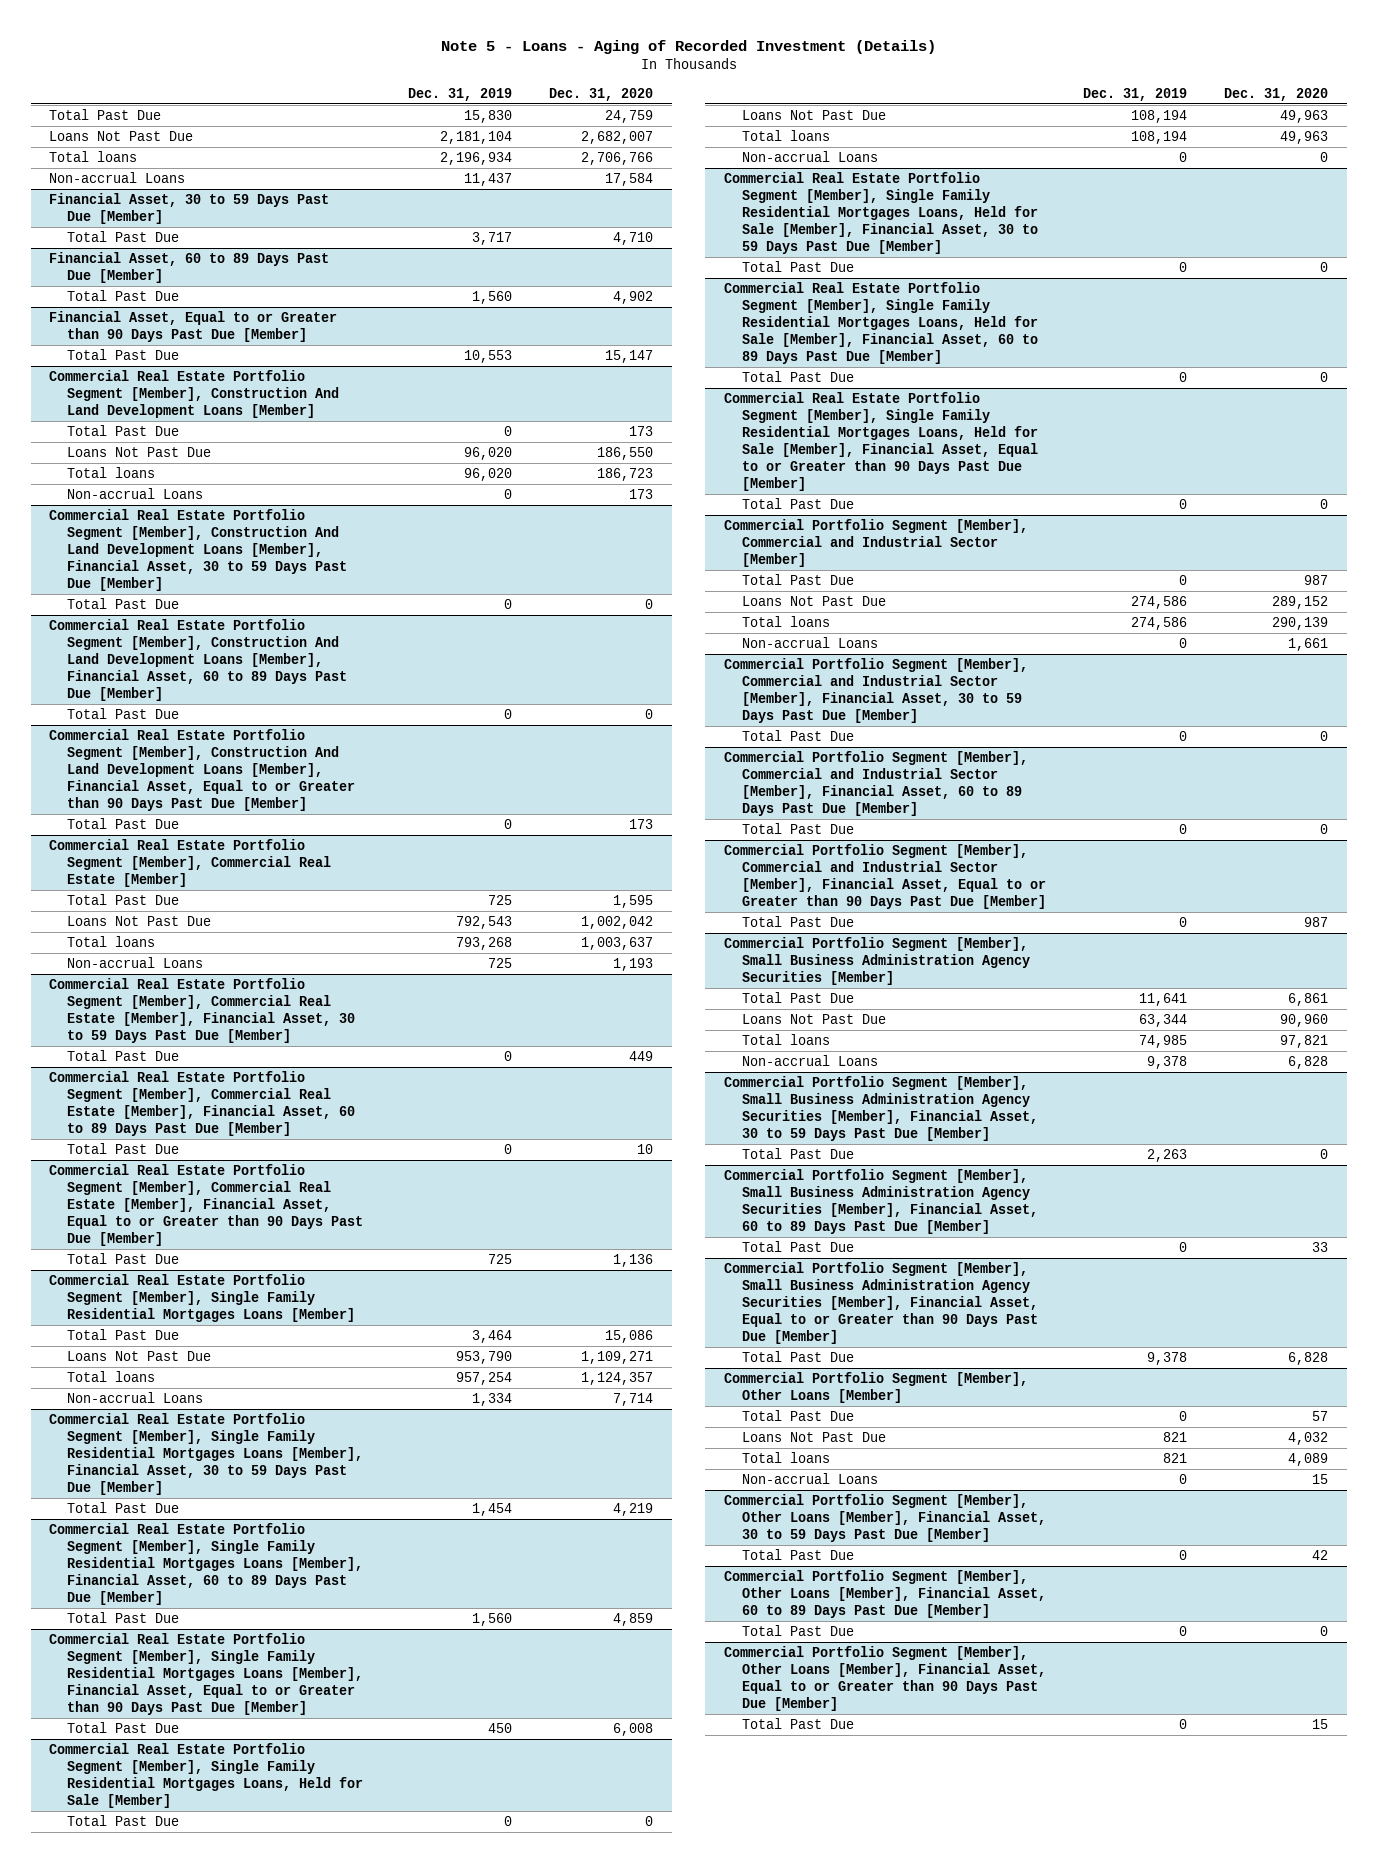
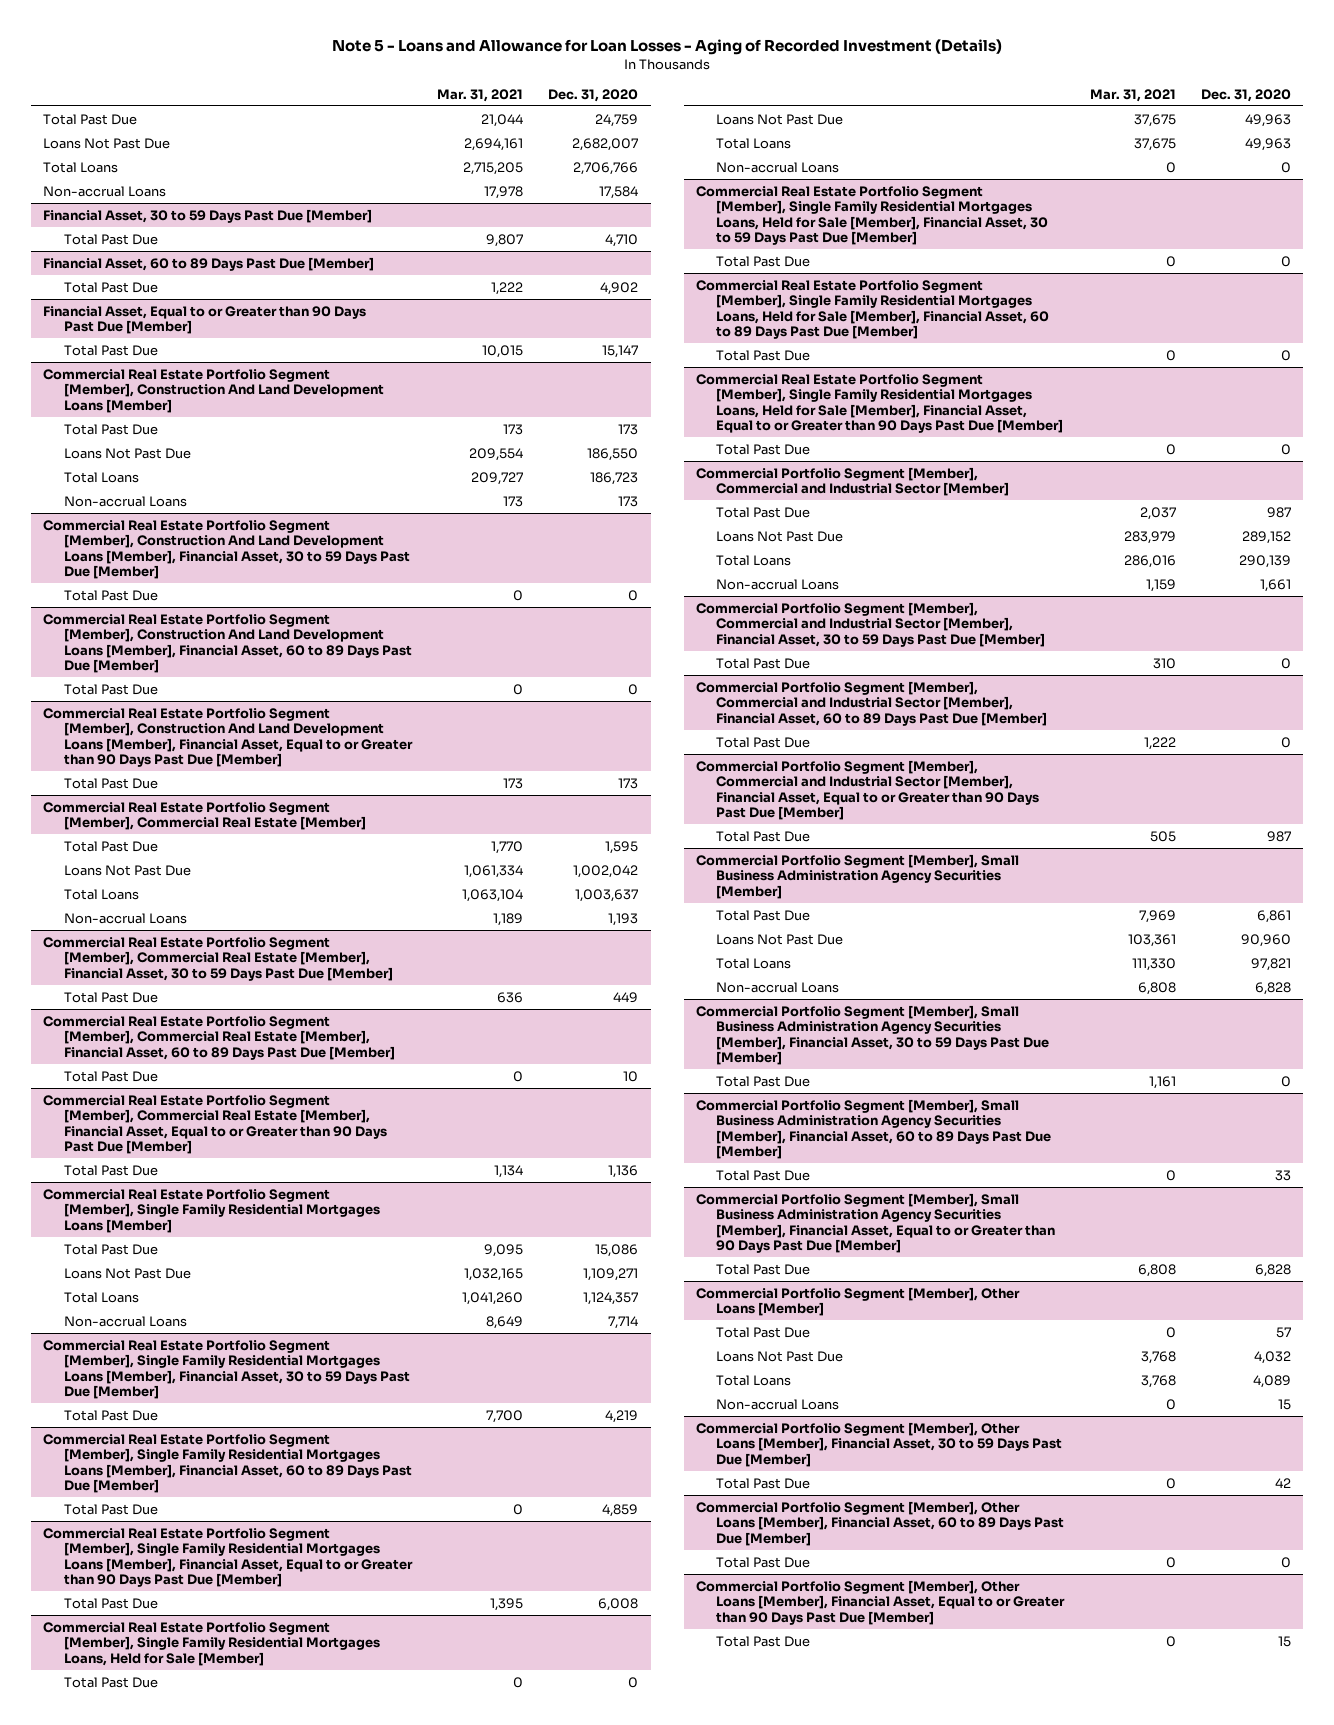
[440,40,936,55] Note 5 - Loans - Aging of Recorded Investment (Details) -> [332,39,1003,56] Note 5 - Loans and Allowance for Loan Losses - Aging of Recorded Investment (Details)
[408,87,513,101] Dec. 31, 2019 -> none
none -> [436,89,523,103] Mar. 31, 2021
[49,150,138,162] Total loans -> [43,161,119,173] Total Loans
[67,466,156,478] Total loans -> [63,471,139,483] Total Loans
[67,935,156,947] Total loans -> [63,888,139,900] Total Loans
[67,1370,156,1382] Total loans -> [63,1291,139,1303] Total Loans
[742,129,831,141] Total loans -> [716,137,792,149] Total Loans
[742,615,831,627] Total loans -> [716,554,792,566] Total Loans
[742,1033,831,1045] Total loans -> [716,957,792,969] Total Loans
[742,1451,831,1463] Total loans -> [716,1374,792,1386] Total Loans

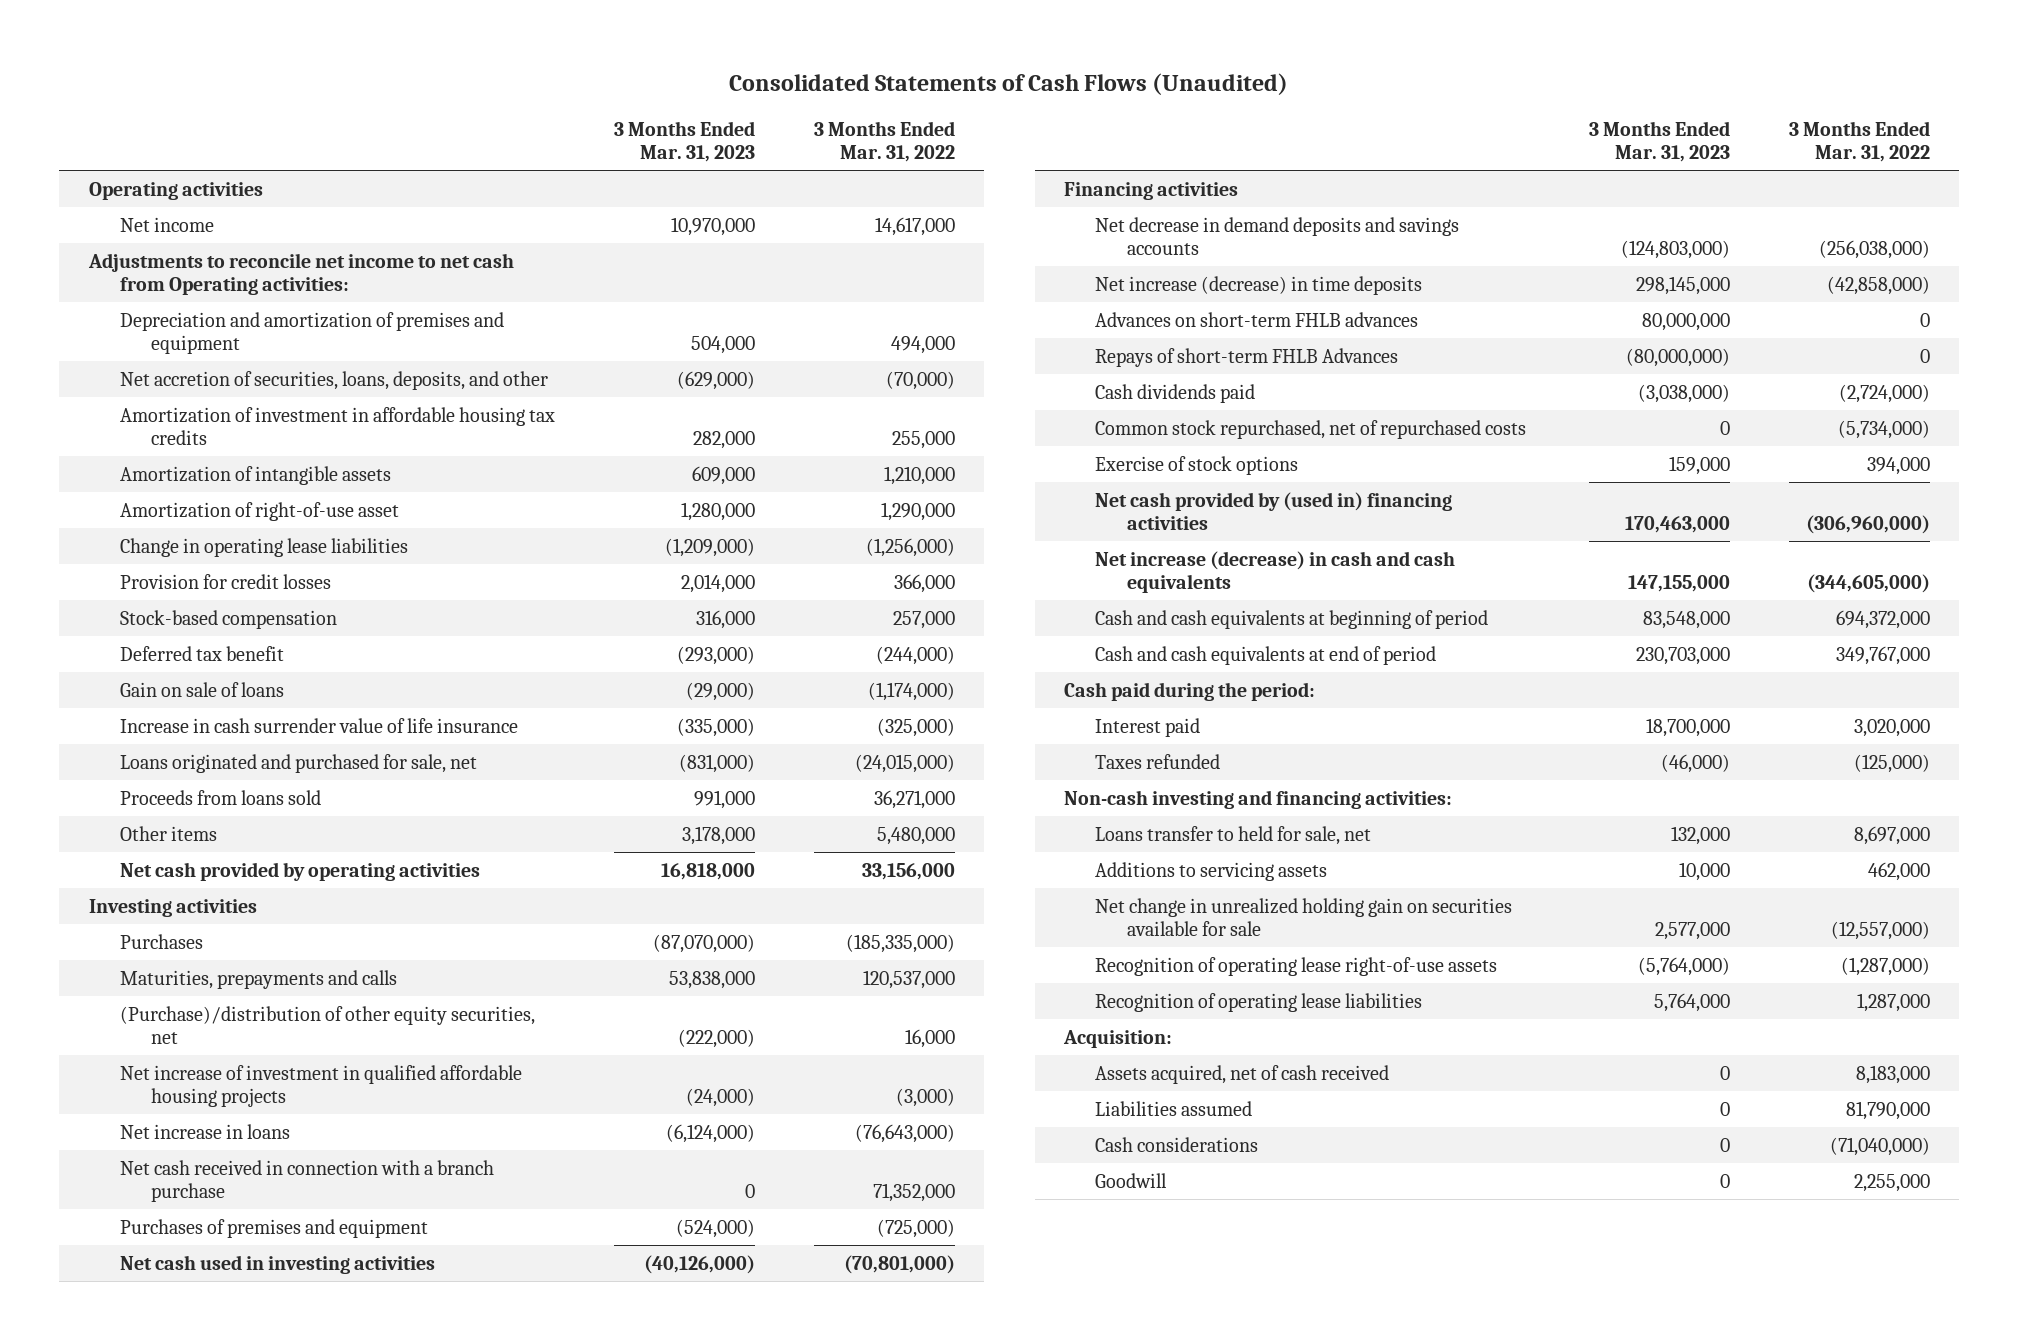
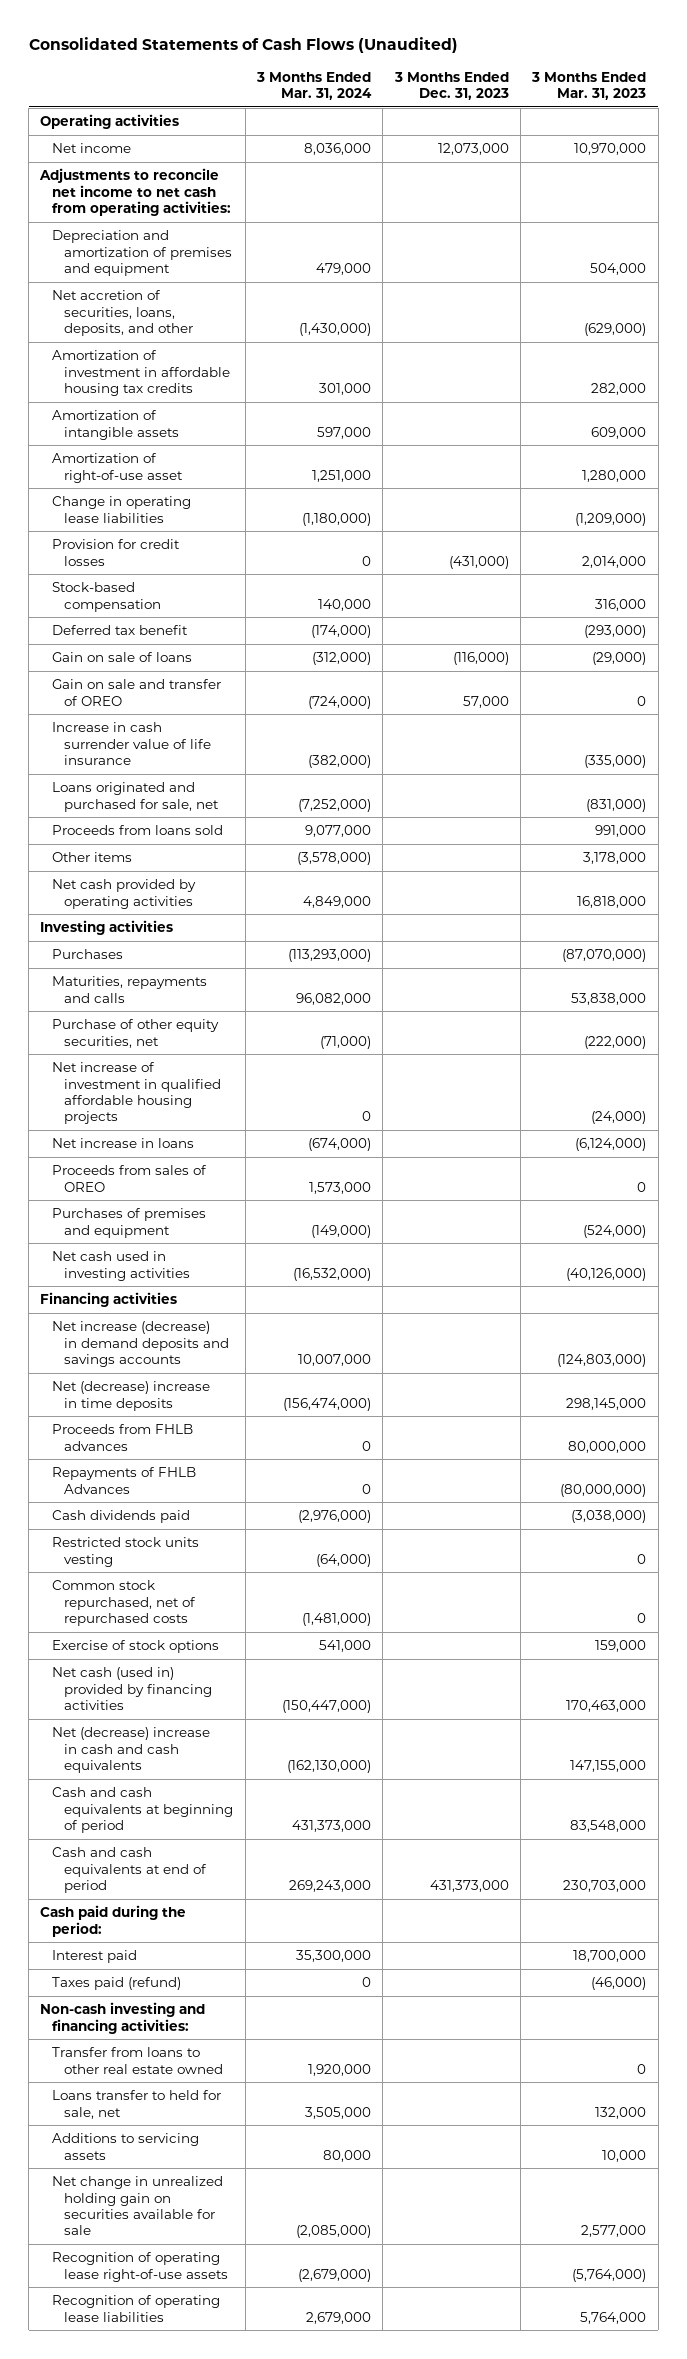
[813,120,955,163] 3 Months Ended Mar. 31, 2022 -> none
none -> [256,71,373,100] 3 Months Ended Mar. 31, 2024
none -> [393,71,509,100] 3 Months Ended Dec. 31, 2023
[87,252,514,296] Adjustments to reconcile net income to net cash from Operating activities: -> [39,168,232,216] Adjustments to reconcile net income to net cash from operating activities:
none -> [52,679,222,706] Gain on sale and transfer of OREO
[119,969,397,989] Maturities, prepayments and calls -> [52,976,208,1003] Maturities, repayments and calls
[119,1005,535,1045] (Purchase)/distribution of other equity securities, net -> [52,1019,220,1048] Purchase of other equity securities, net
[119,1159,494,1203] Net cash received in connection with a branch purchase -> none
none -> [52,1165,208,1192] Proceeds from sales of OREO
[1095,347,1399,367] Repays of short-term FHLB Advances -> none
[1095,216,1460,256] Net decrease in demand deposits and savings accounts -> [52,1321,230,1367] Net increase (decrease) in demand deposits and savings accounts
[1095,275,1423,295] Net increase (decrease) in time deposits -> [52,1381,211,1411] Net (decrease) increase in time deposits
[1095,311,1419,327] Advances on short-term FHLB advances -> [52,1424,194,1451] Proceeds from FHLB advances
none -> [52,1467,197,1494] Repayments of FHLB Advances
none -> [52,1537,200,1567] Restricted stock units vesting
[1095,491,1453,531] Net cash provided by (used in) financing activities -> [52,1667,213,1710] Net cash (used in) provided by financing activities
[1095,550,1456,594] Net increase (decrease) in cash and cash equivalents -> [52,1727,211,1773] Net (decrease) increase in cash and cash equivalents
[1095,753,1221,769] Taxes refunded -> [52,1977,182,1991] Taxes paid (refund)
none -> [52,2047,224,2074] Transfer from loans to other real estate owned
[1062,1029,1172,1048] Acquisition: -> none
[1095,1064,1390,1084] Assets acquired, net of cash received -> none
[1095,1100,1253,1116] Liabilities assumed -> none
[1095,1136,1259,1152] Cash considerations -> none
[1095,1172,1168,1188] Goodwill -> none

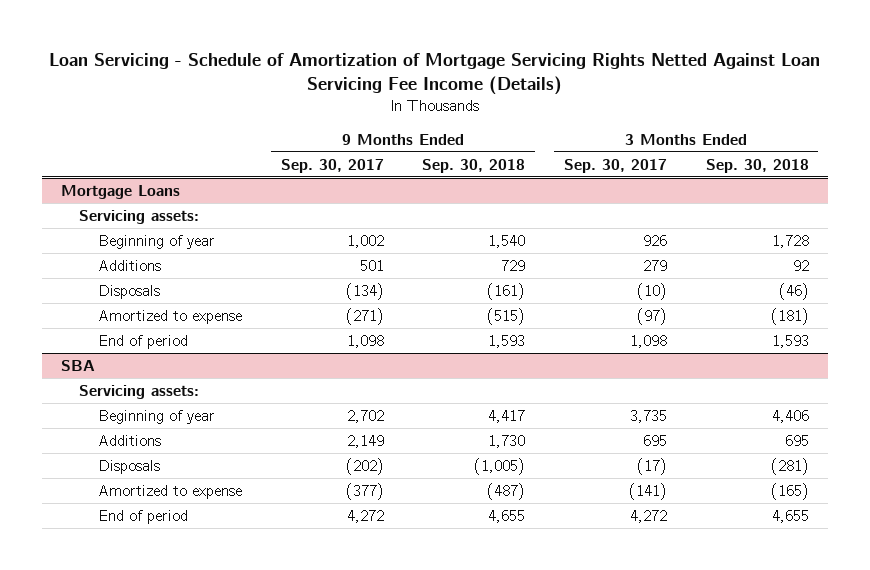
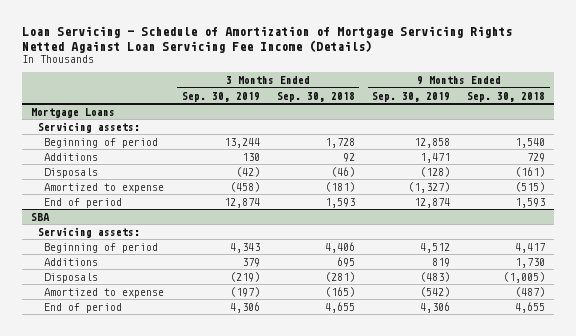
[280,158,384,173] Sep. 30, 2017 -> none
[564,158,668,173] Sep. 30, 2017 -> none
none -> [181,91,260,102] Sep. 30, 2019
none -> [372,91,451,102] Sep. 30, 2019
[97,234,215,249] Beginning of year -> [44,137,159,148] Beginning of period
[97,409,215,424] Beginning of year -> [44,242,159,253] Beginning of period

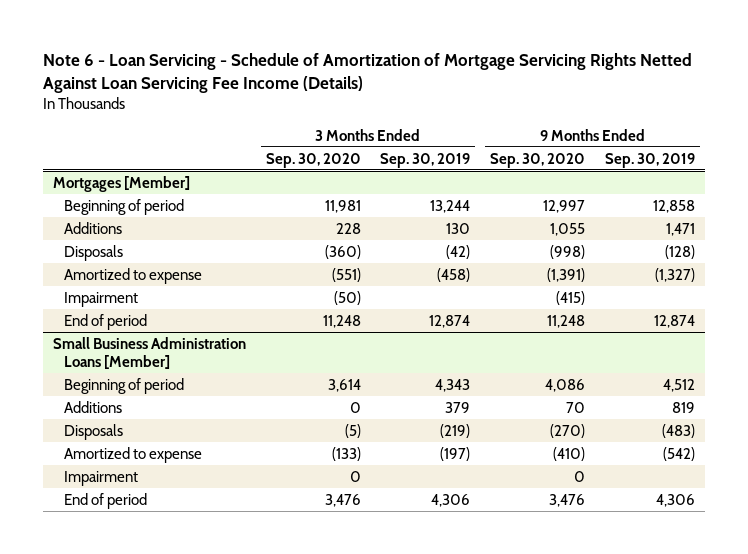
[21,26,512,53] Loan Servicing - Schedule of Amortization of Mortgage Servicing Rights Netted Against Loan Servicing Fee Income (Details) -> [43,53,693,94] Note 6 - Loan Servicing - Schedule of Amortization of Mortgage Servicing Rights Netted Against Loan Servicing Fee Income (Details)
[276,91,355,102] Sep. 30, 2018 -> none
[467,91,546,102] Sep. 30, 2018 -> none
none -> [265,152,361,168] Sep. 30, 2020
none -> [490,152,586,168] Sep. 30, 2020
[37,121,140,133] Servicing assets: -> none
[30,107,115,118] Mortgage Loans -> [52,175,190,192] Mortgages [Member]
none -> [64,291,139,307] Impairment
[37,226,140,238] Servicing assets: -> none
[30,212,50,221] SBA -> [52,336,246,369] Small Business Administration Loans [Member]
none -> [64,470,139,486] Impairment

